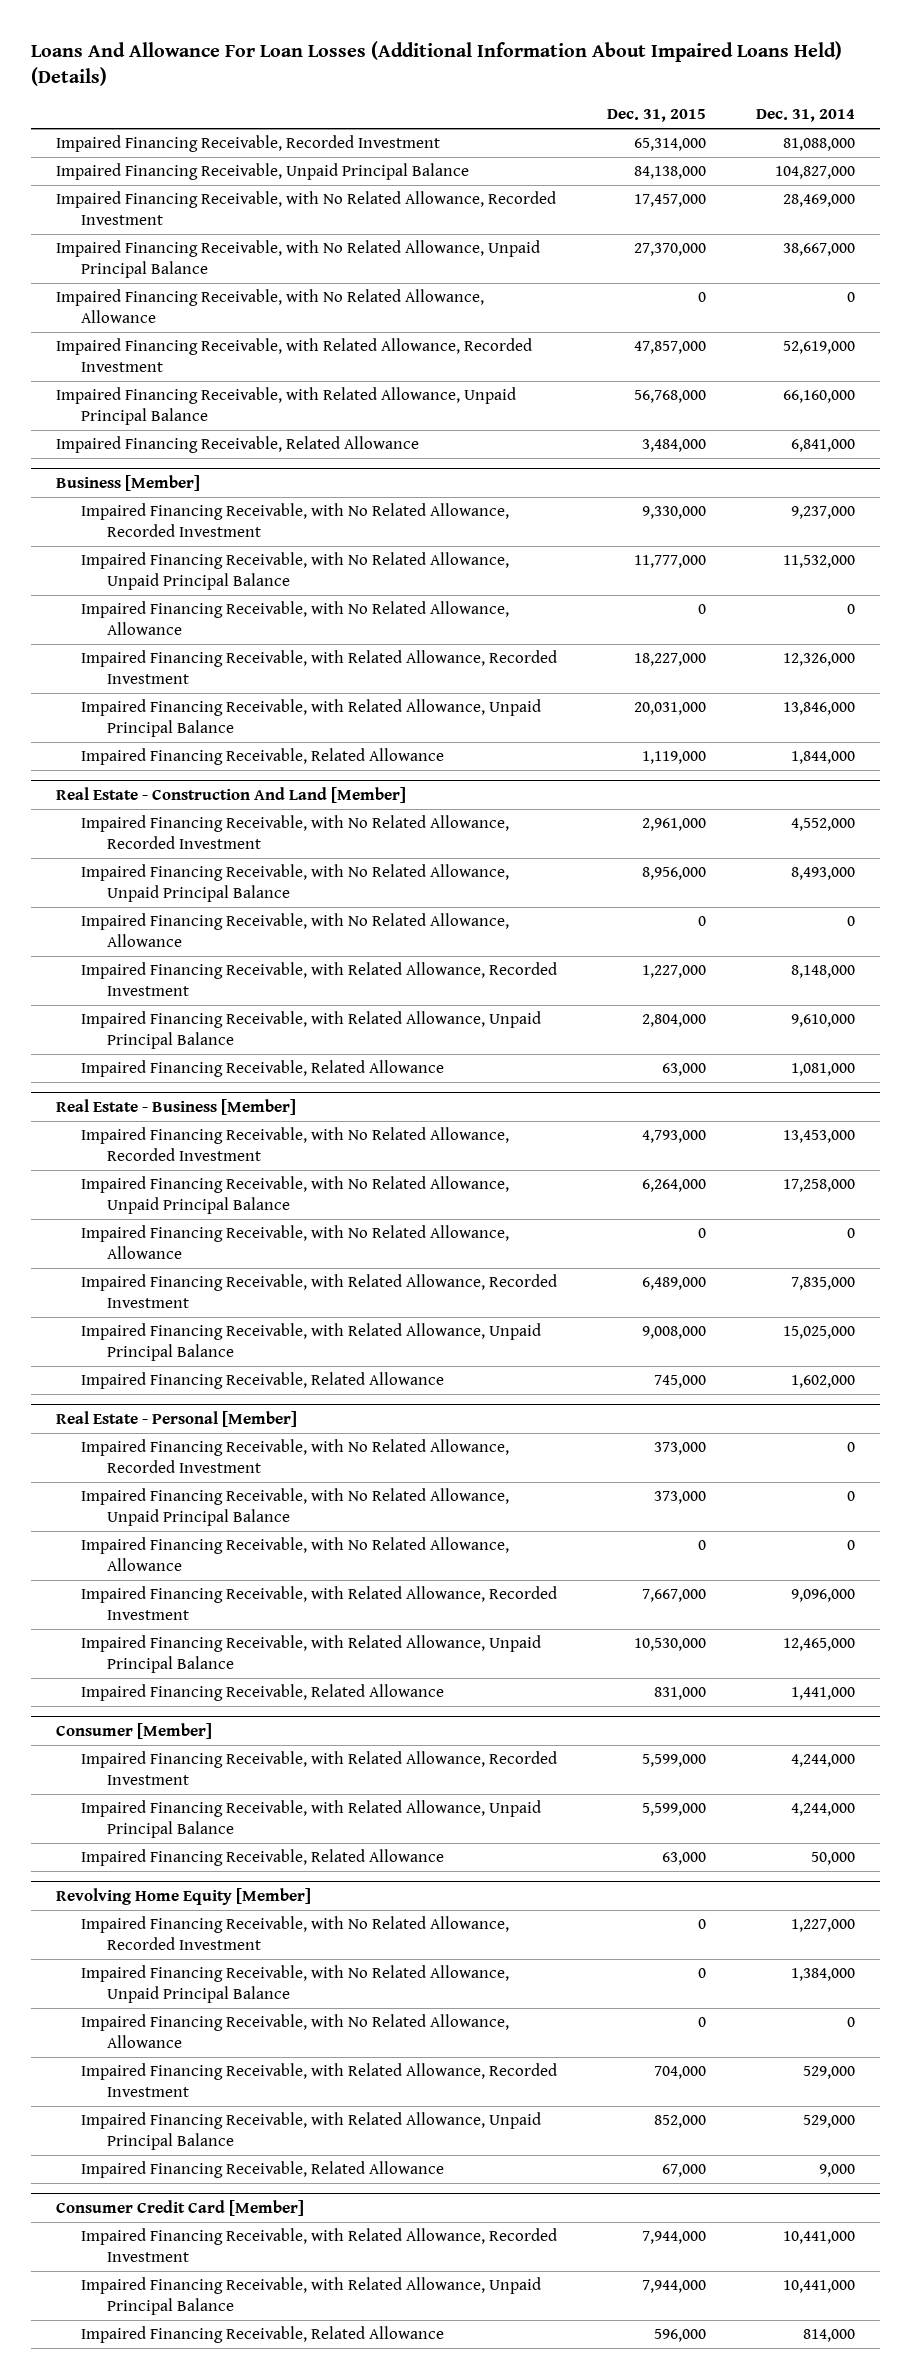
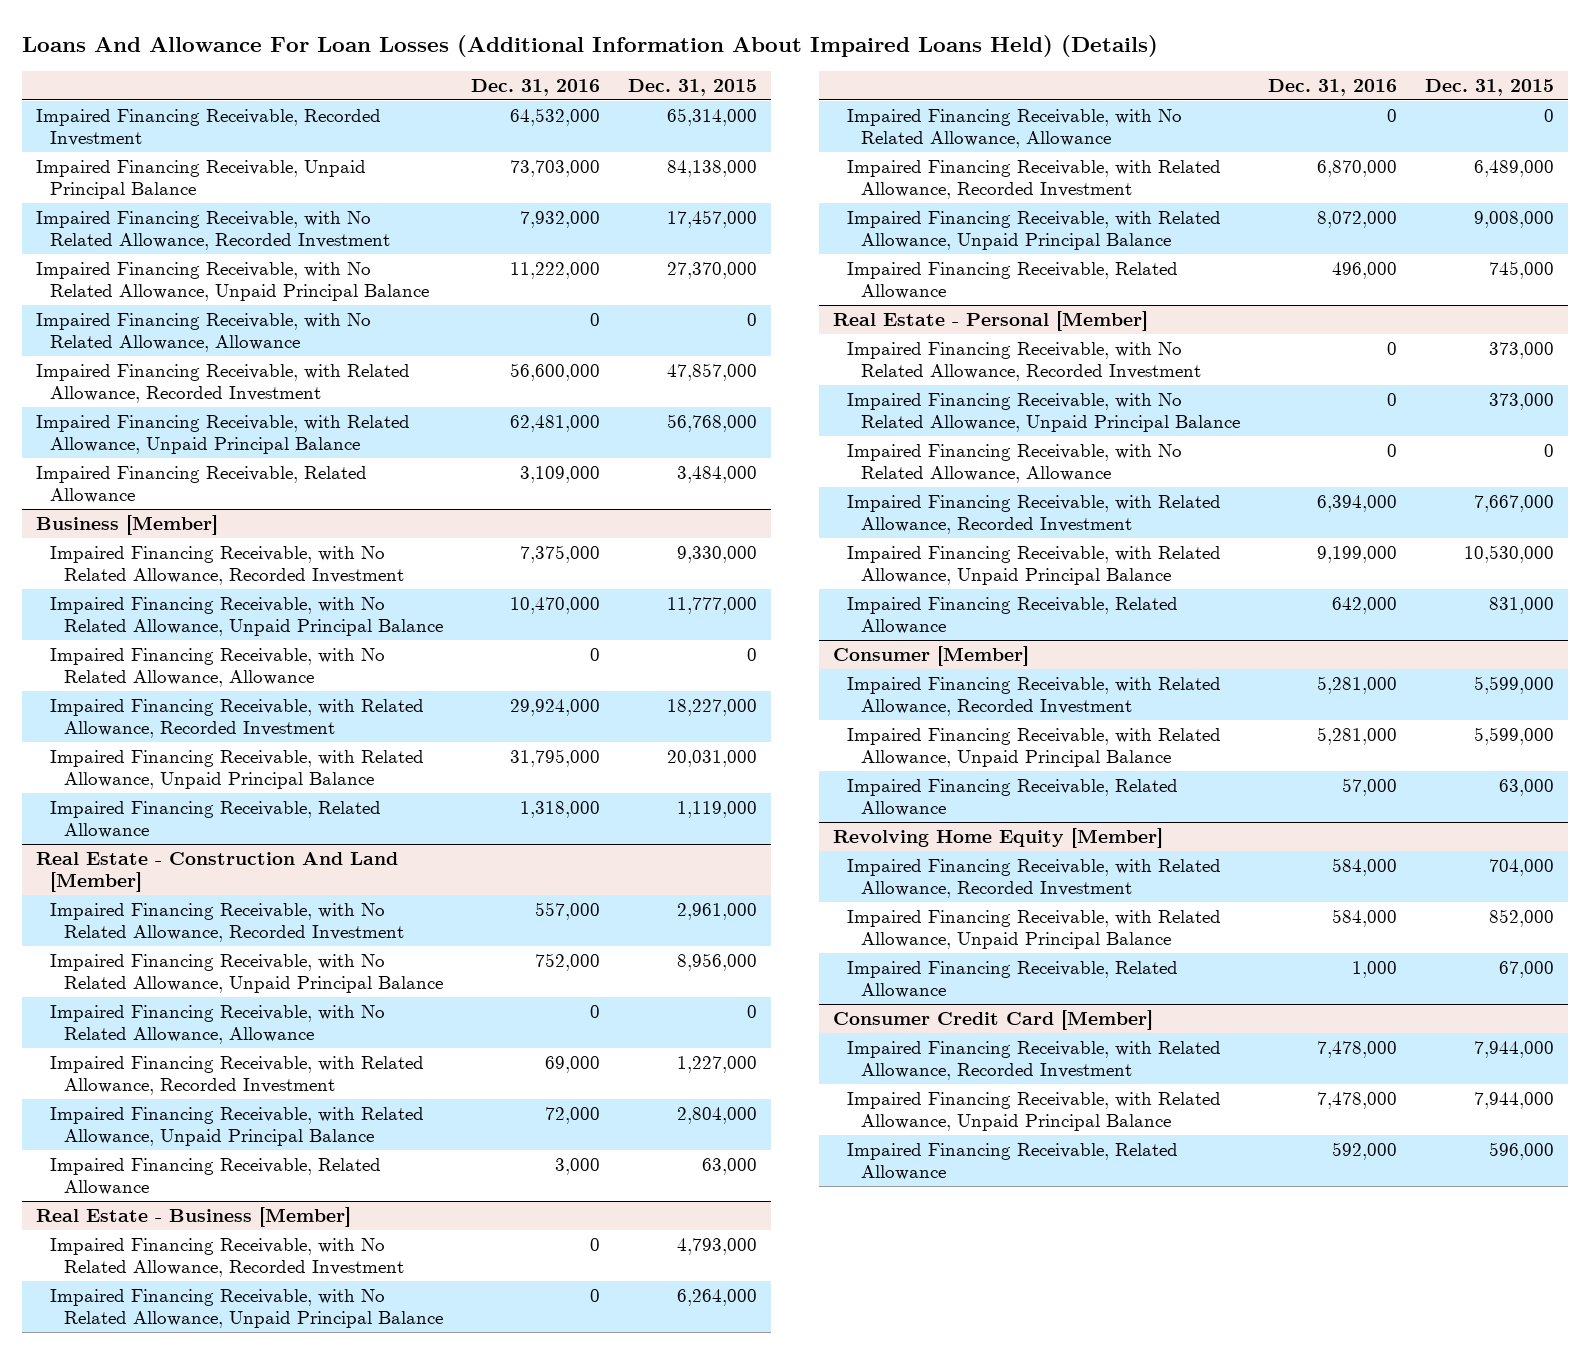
[755,109,855,123] Dec. 31, 2014 -> none
none -> [471,78,601,96] Dec. 31, 2016
[81,1916,510,1951] Impaired Financing Receivable, with No Related Allowance, Recorded Investment -> none
[81,1965,510,2004] Impaired Financing Receivable, with No Related Allowance, Unpaid Principal Balance -> none
[81,2014,510,2049] Impaired Financing Receivable, with No Related Allowance, Allowance -> none

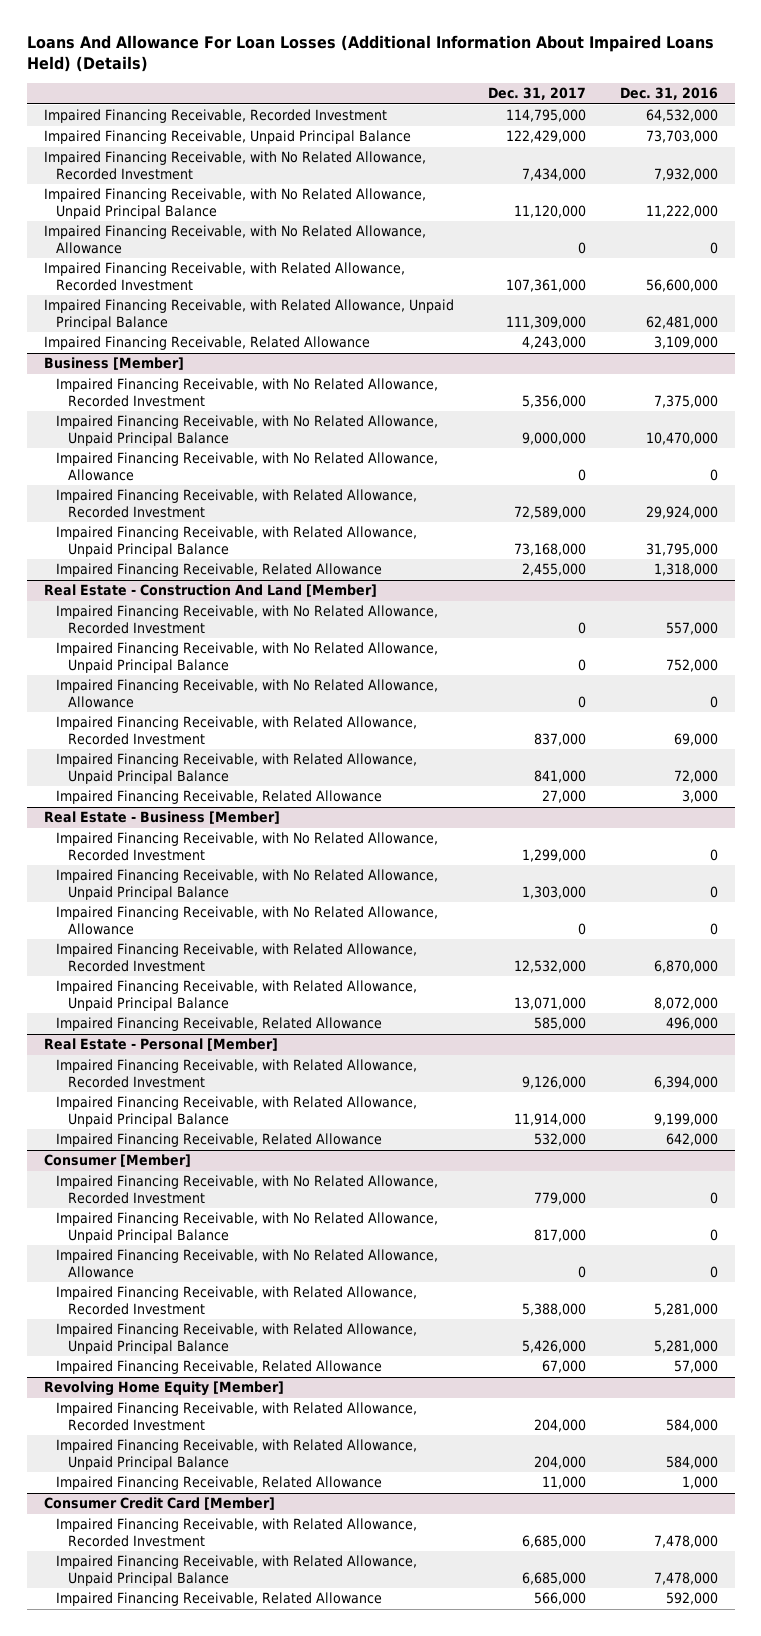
[627,78,757,96] Dec. 31, 2015 -> none
none -> [487,87,586,101] Dec. 31, 2017
[846,342,1202,382] Impaired Financing Receivable, with No Related Allowance, Recorded Investment -> none
[846,393,1241,433] Impaired Financing Receivable, with No Related Allowance, Unpaid Principal Balance -> none
[846,444,1182,484] Impaired Financing Receivable, with No Related Allowance, Allowance -> none
none -> [55,1175,438,1204] Impaired Financing Receivable, with No Related Allowance, Recorded Investment
none -> [55,1212,438,1243] Impaired Financing Receivable, with No Related Allowance, Unpaid Principal Balance
none -> [55,1249,438,1278] Impaired Financing Receivable, with No Related Allowance, Allowance

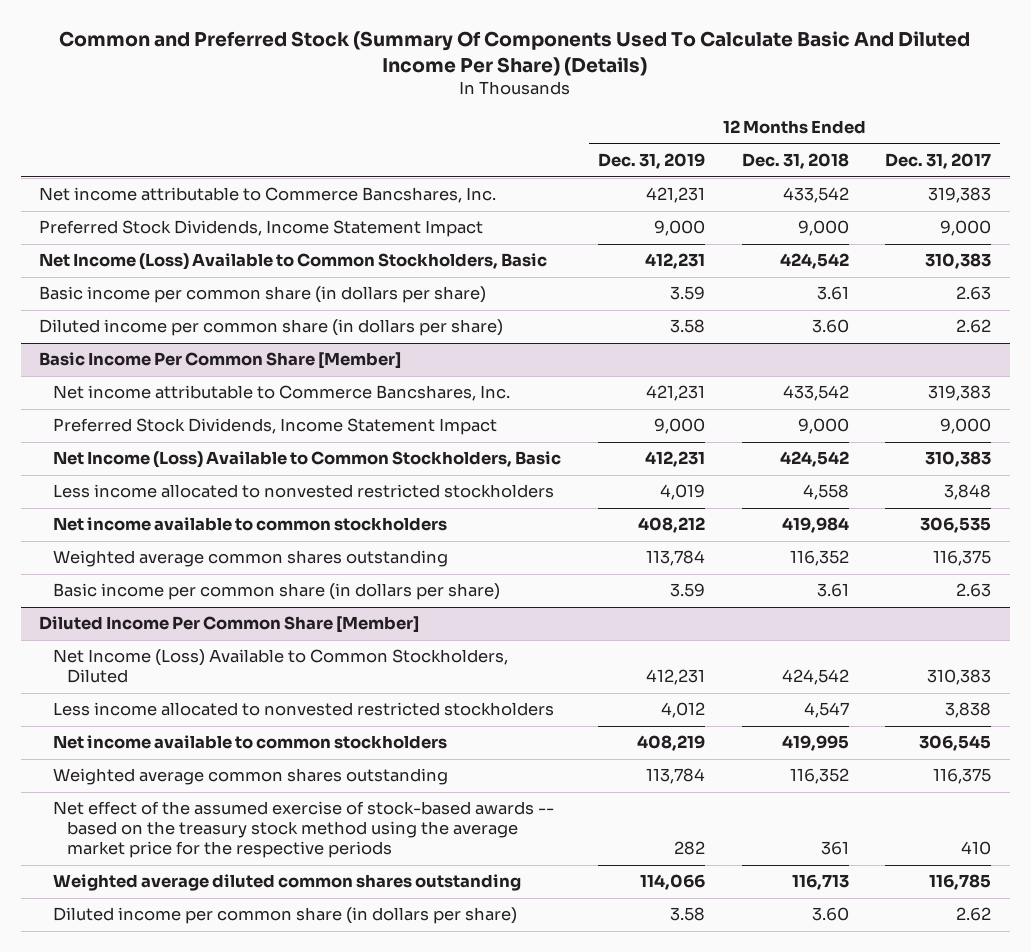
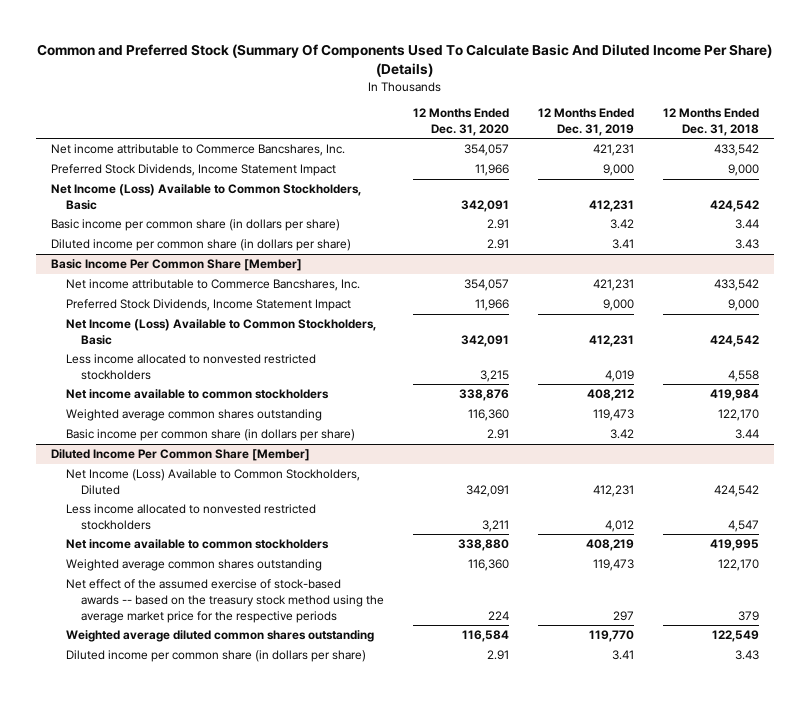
[885,153,992,170] Dec. 31, 2017 -> none
none -> [412,108,509,136] 12 Months Ended Dec. 31, 2020
[669,286,705,301] 3.59 -> [609,219,634,230] 3.42
[816,286,849,301] 3.61 -> [735,219,760,230] 3.44
[669,319,705,334] 3.58 -> [611,239,634,250] 3.41
[811,319,849,334] 3.60 -> [735,239,760,250] 3.43
[645,550,705,567] 113,784 -> [592,409,634,422] 119,473
[789,550,849,567] 116,352 -> [718,409,760,422] 122,170
[669,583,705,598] 3.59 -> [609,429,634,440] 3.42
[816,583,849,598] 3.61 -> [735,429,760,440] 3.44
[645,768,705,785] 113,784 -> [592,559,634,572] 119,473
[789,768,849,785] 116,352 -> [718,559,760,572] 122,170
[673,841,705,856] 282 -> [612,610,634,621] 297
[820,841,849,856] 361 -> [738,610,760,621] 379
[639,874,705,891] 114,066 -> [588,630,634,643] 119,770
[791,874,849,891] 116,713 -> [712,630,760,643] 122,549
[669,907,705,922] 3.58 -> [611,650,634,661] 3.41
[811,907,849,922] 3.60 -> [735,650,760,661] 3.43

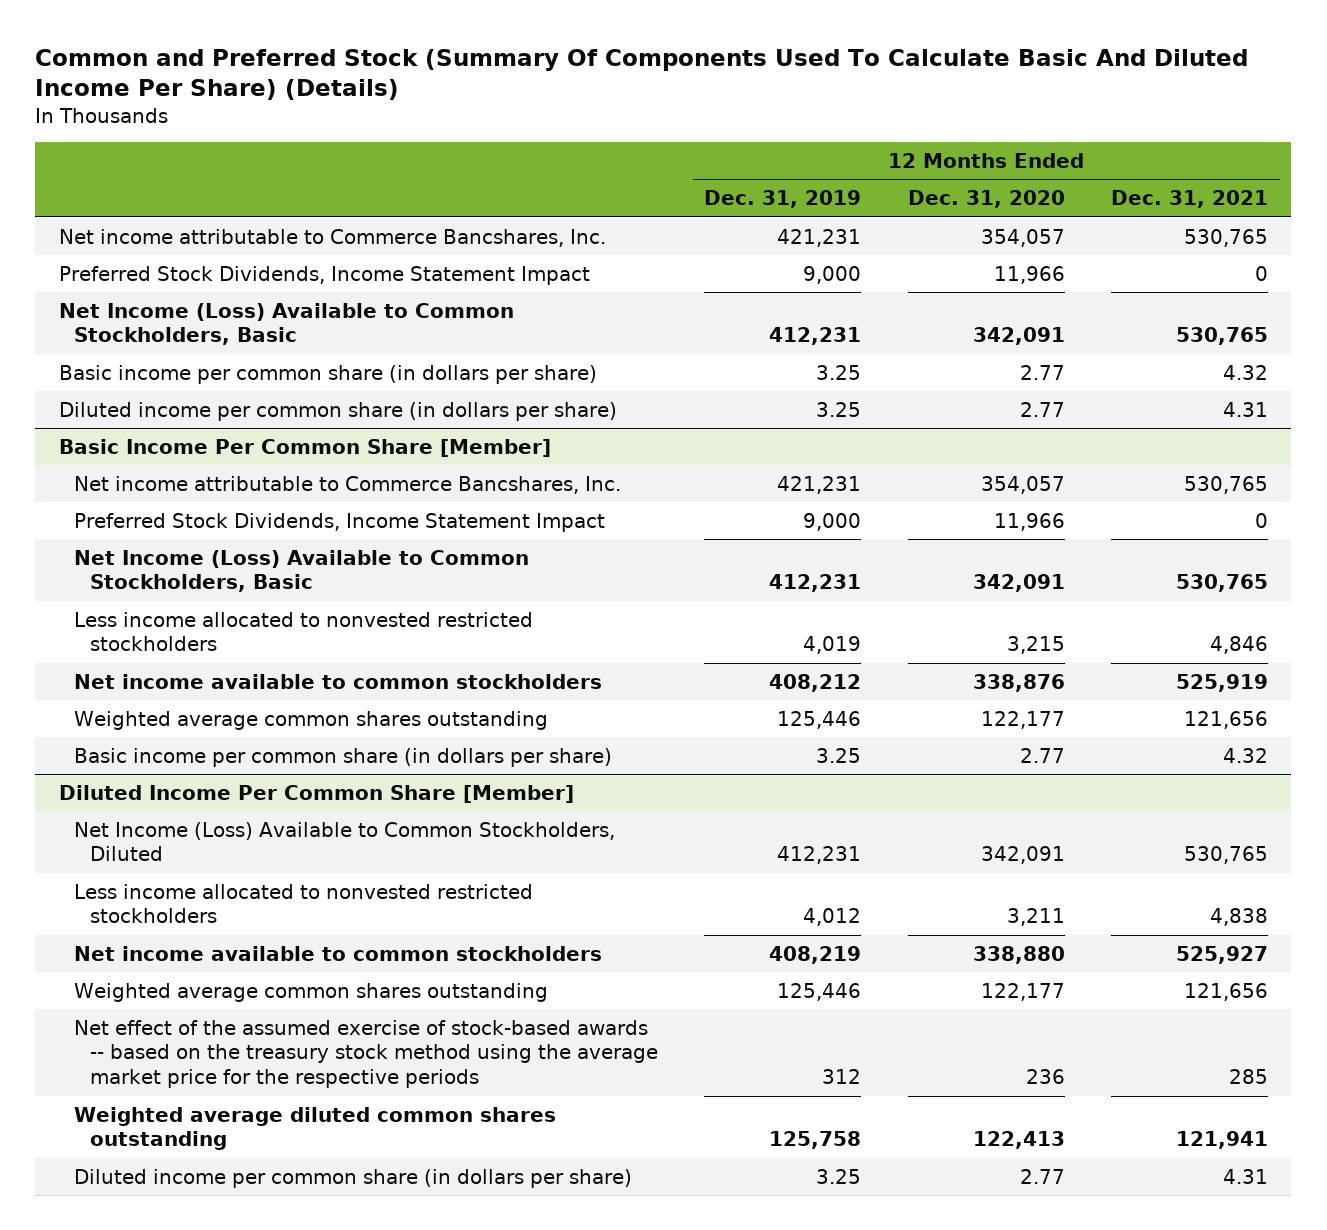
[663,108,760,136] 12 Months Ended Dec. 31, 2018 -> none
none -> [1111,190,1269,209] Dec. 31, 2021
[486,219,509,230] 2.91 -> [1019,364,1065,380] 2.77
[609,219,634,230] 3.42 -> [816,364,862,380] 3.25
[486,239,509,250] 2.91 -> [1019,401,1065,417] 2.77
[611,239,634,250] 3.41 -> [816,401,862,417] 3.25
[467,409,509,422] 116,360 -> [980,710,1065,729] 122,177
[592,409,634,422] 119,473 -> [777,710,862,729] 125,446
[486,429,509,440] 2.91 -> [1019,747,1065,763] 2.77
[609,429,634,440] 3.42 -> [816,747,862,763] 3.25
[467,559,509,572] 116,360 -> [980,982,1065,1001] 122,177
[592,559,634,572] 119,473 -> [777,982,862,1001] 125,446
[487,610,509,620] 224 -> [1025,1069,1065,1085] 236
[612,610,634,621] 297 -> [822,1069,862,1085] 312
[461,630,509,643] 116,584 -> [972,1131,1065,1150] 122,413
[588,630,634,643] 119,770 -> [769,1131,862,1150] 125,758
[486,650,509,661] 2.91 -> [1019,1168,1065,1184] 2.77
[611,650,634,661] 3.41 -> [816,1168,862,1184] 3.25

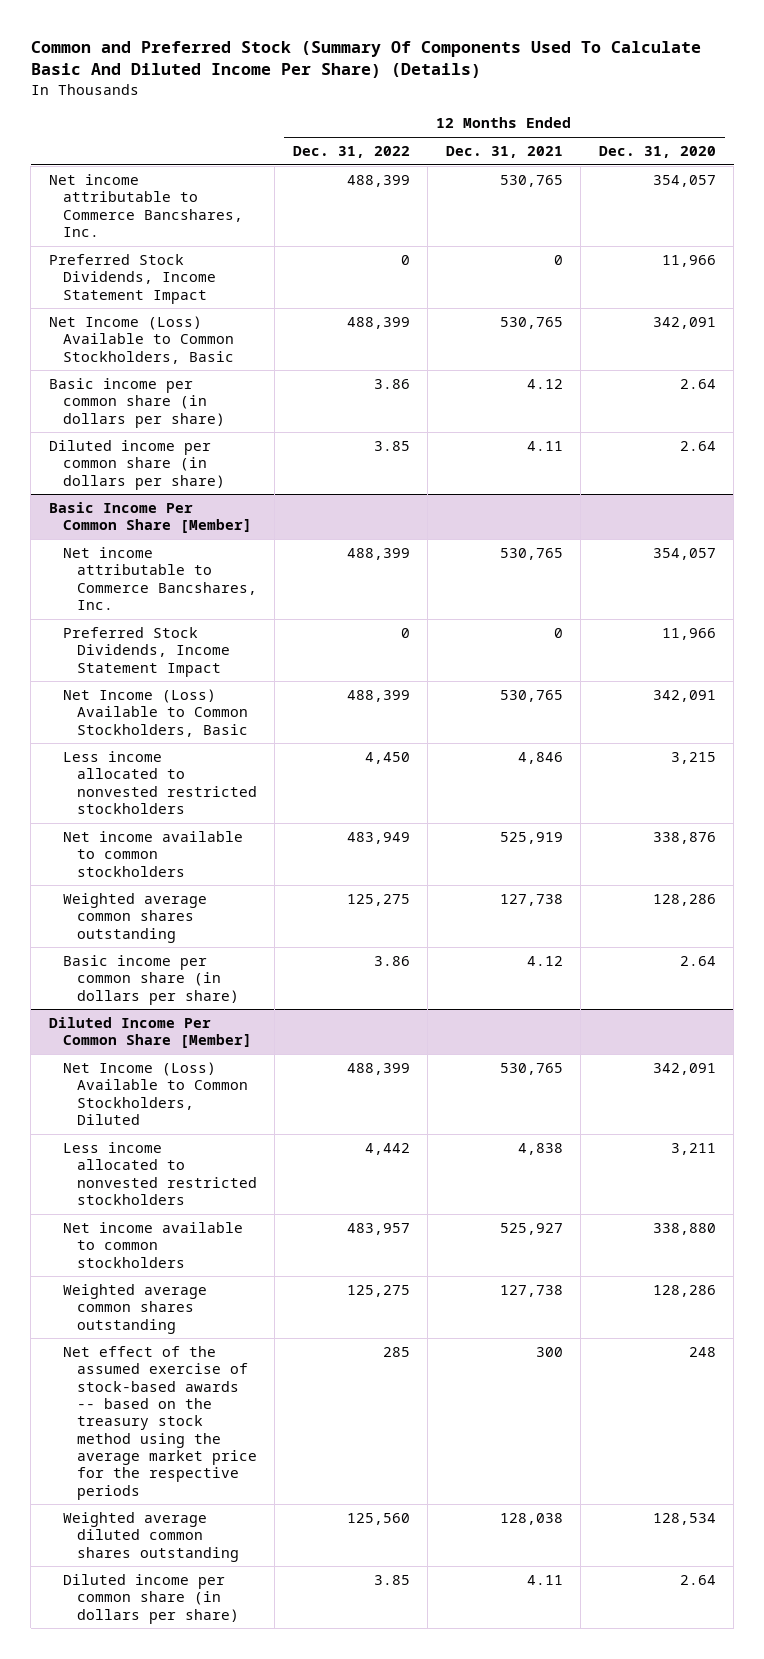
[704,190,862,209] Dec. 31, 2019 -> none
none -> [292,146,410,159] Dec. 31, 2022
[1019,364,1065,380] 2.77 -> [679,379,716,390] 2.64
[1223,364,1269,380] 4.32 -> [526,379,563,390] 4.12
[1019,401,1065,417] 2.77 -> [679,441,716,452] 2.64
[1223,401,1269,417] 4.31 -> [526,441,563,452] 4.11
[980,710,1065,729] 122,177 -> [652,894,716,907] 128,286
[1184,710,1269,729] 121,656 -> [499,894,563,907] 127,738
[1019,747,1065,763] 2.77 -> [679,956,716,967] 2.64
[1223,747,1269,763] 4.32 -> [526,956,563,967] 4.12
[980,982,1065,1001] 122,177 -> [652,1285,716,1298] 128,286
[1184,982,1269,1001] 121,656 -> [499,1285,563,1298] 127,738
[1025,1069,1065,1085] 236 -> [688,1347,716,1358] 248
[1229,1069,1269,1085] 285 -> [535,1347,563,1358] 300
[972,1131,1065,1150] 122,413 -> [652,1513,716,1526] 128,534
[1176,1131,1269,1150] 121,941 -> [499,1513,563,1526] 128,038
[1019,1168,1065,1184] 2.77 -> [679,1575,716,1586] 2.64
[1223,1168,1269,1184] 4.31 -> [526,1575,563,1586] 4.11

